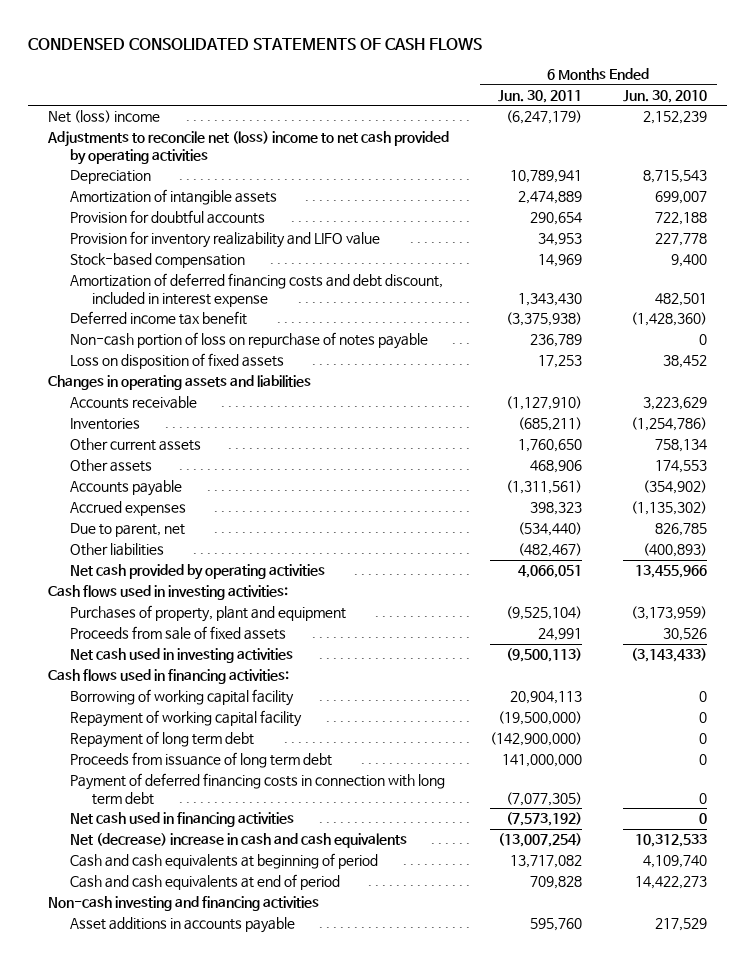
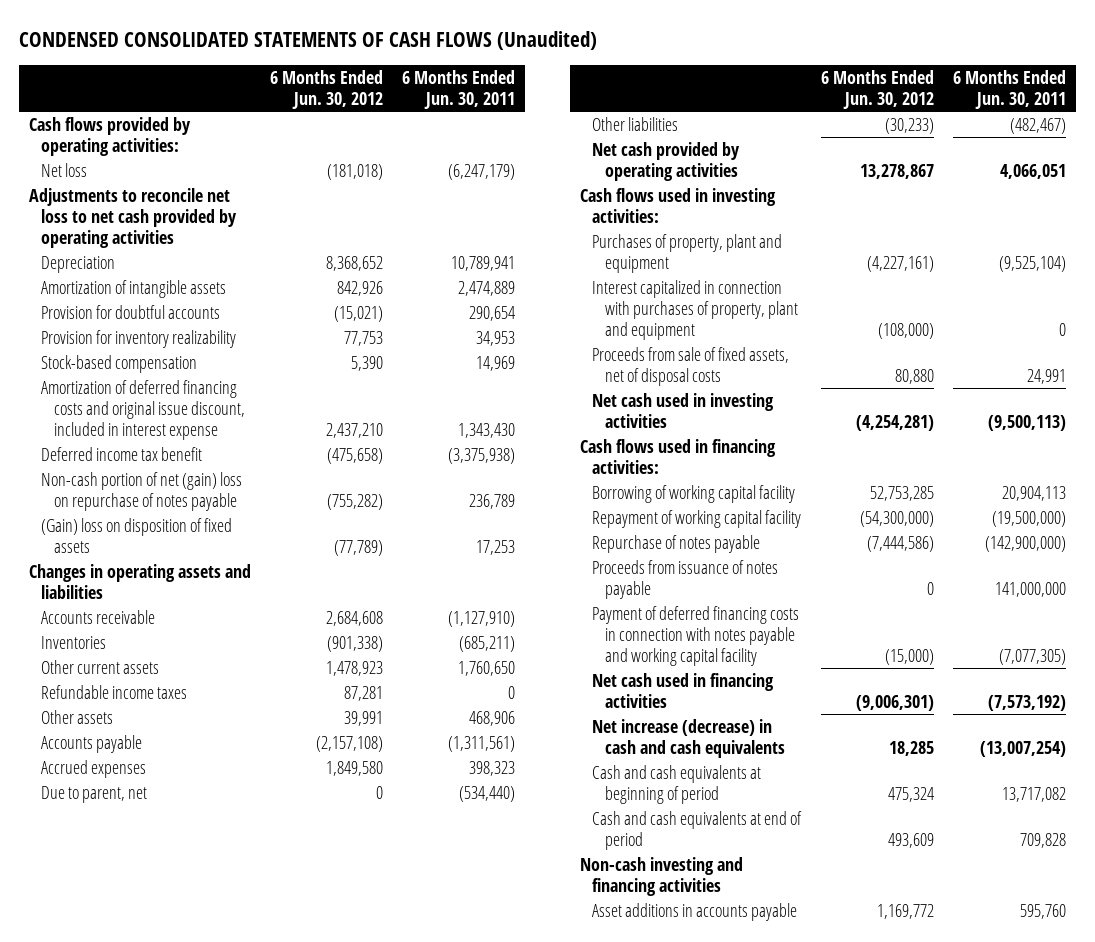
[27,37,482,50] CONDENSED CONSOLIDATED STATEMENTS OF CASH FLOWS -> [18,31,597,51] CONDENSED CONSOLIDATED STATEMENTS OF CASH FLOWS (Unaudited)
[622,90,707,104] Jun. 30, 2010 -> none
none -> [269,70,383,110] 6 Months Ended Jun. 30, 2012
none -> [28,117,191,156] Cash flows provided by operating activities:
[48,110,161,124] Net (loss) income -> [41,163,88,178] Net loss
[47,131,450,165] Adjustments to reconcile net (loss) income to net cash provided by operating activities -> [28,188,238,248] Adjustments to reconcile net loss to net cash provided by operating activities
[69,231,380,249] Provision for inventory realizability and LIFO value -> [41,330,237,349] Provision for inventory realizability
[69,273,443,307] Amortization of deferred financing costs and debt discount, included in interest expense -> [41,380,246,440] Amortization of deferred financing costs and original issue discount, included in interest expense
[69,332,428,350] Non-cash portion of loss on repurchase of notes payable -> [41,472,243,511] Non-cash portion of net (gain) loss on repurchase of notes payable
[69,353,284,370] Loss on disposition of fixed assets -> [41,518,233,553] (Gain) loss on disposition of fixed assets
none -> [41,685,188,700] Refundable income taxes
none -> [592,280,799,340] Interest capitalized in connection with purchases of property, plant and equipment
[69,626,286,641] Proceeds from sale of fixed assets -> [592,347,790,386] Proceeds from sale of fixed assets, net of disposal costs
[69,731,254,749] Repayment of long term debt -> [592,535,761,554] Repurchase of notes payable
[69,752,332,769] Proceeds from issuance of long term debt -> [592,560,779,599] Proceeds from issuance of notes payable
[69,773,445,805] Payment of deferred financing costs in connection with long term debt -> [592,606,800,666] Payment of deferred financing costs in connection with notes payable and working capital facility
[69,833,407,849] Net (decrease) increase in cash and cash equivalents -> [592,719,786,758] Net increase (decrease) in cash and cash equivalents

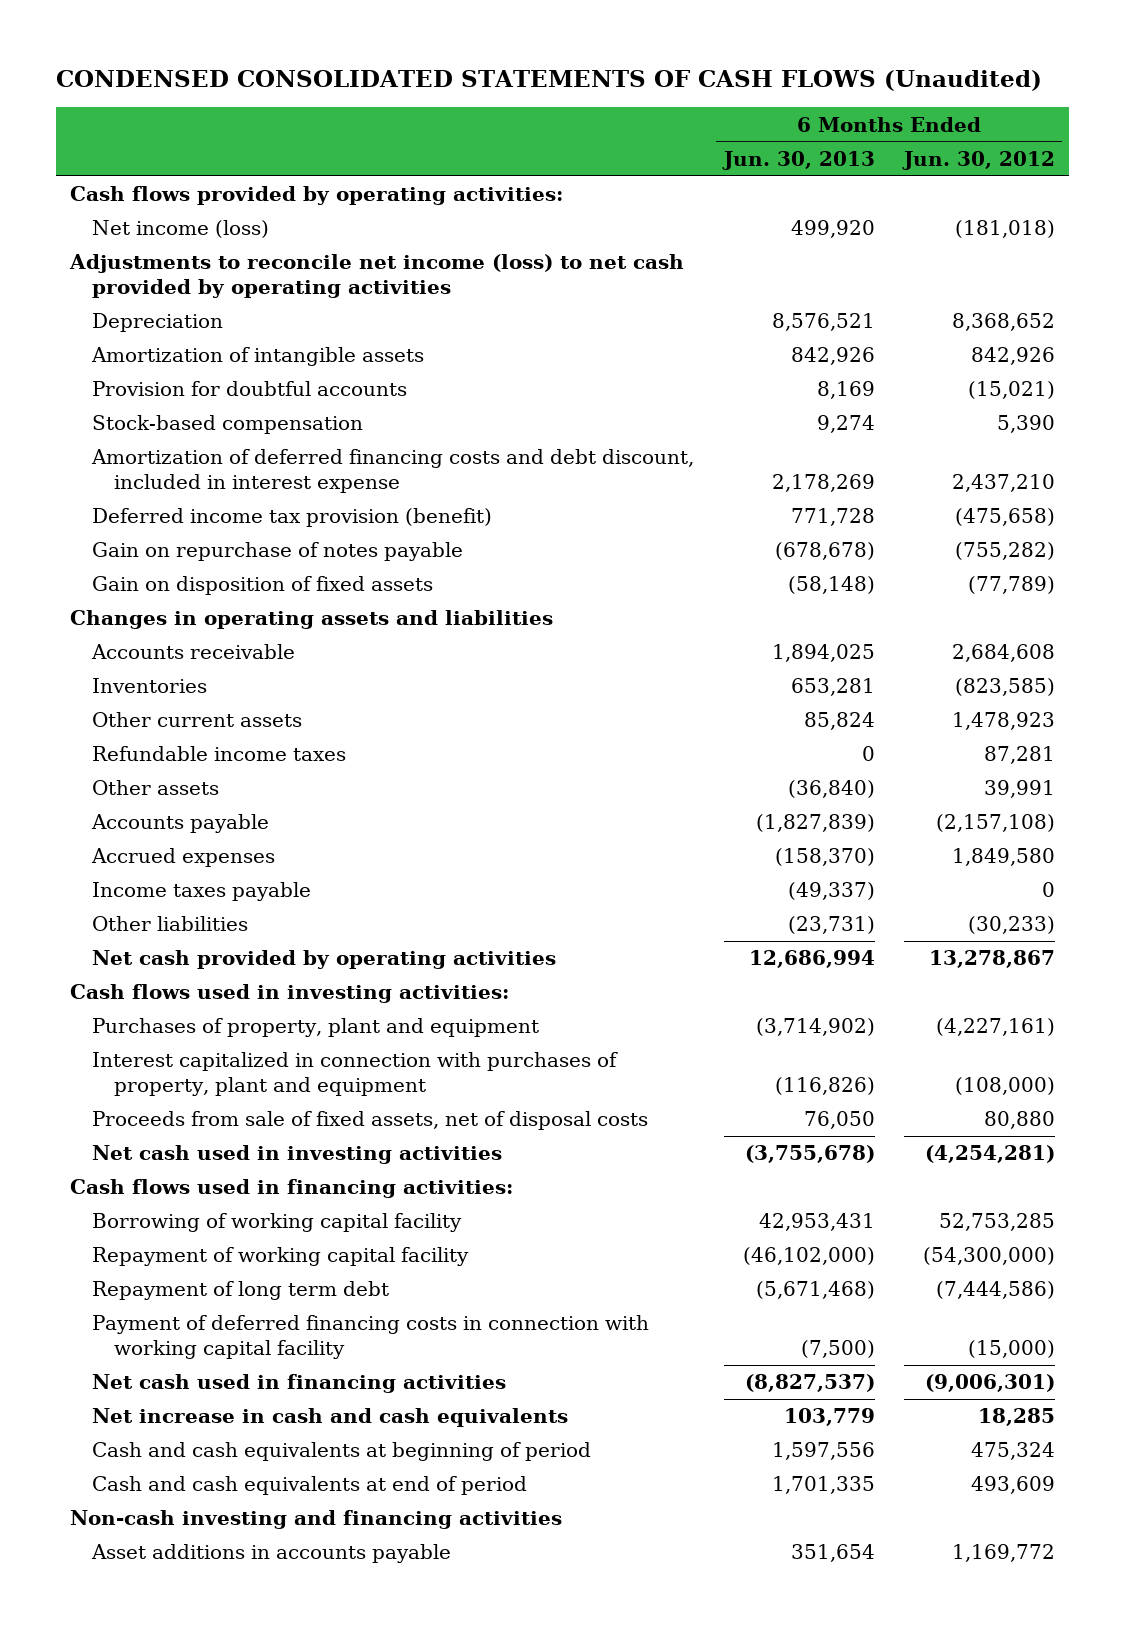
[402,70,516,110] 6 Months Ended Jun. 30, 2011 -> none
none -> [721,150,875,170] Jun. 30, 2013
[41,163,88,178] Net loss -> [92,220,270,239] Net income (loss)
[28,188,238,248] Adjustments to reconcile net loss to net cash provided by operating activities -> [69,254,685,298] Adjustments to reconcile net income (loss) to net cash provided by operating activities
[41,330,237,349] Provision for inventory realizability -> none
[41,380,246,440] Amortization of deferred financing costs and original issue discount, included in interest expense -> [91,449,695,493] Amortization of deferred financing costs and debt discount, included in interest expense
[41,447,203,462] Deferred income tax benefit -> [92,508,493,528] Deferred income tax provision (benefit)
[41,472,243,511] Non-cash portion of net (gain) loss on repurchase of notes payable -> [92,542,464,562] Gain on repurchase of notes payable
[41,518,233,553] (Gain) loss on disposition of fixed assets -> [92,576,434,596] Gain on disposition of fixed assets
[326,636,383,653] (901,338) -> [954,678,1055,697] (823,585)
[41,786,148,804] Due to parent, net -> none
none -> [92,882,312,902] Income taxes payable
[592,560,779,599] Proceeds from issuance of notes payable -> none
[592,535,761,554] Repurchase of notes payable -> [92,1281,390,1301] Repayment of long term debt
[592,606,800,666] Payment of deferred financing costs in connection with notes payable and working capital facility -> [92,1315,650,1359] Payment of deferred financing costs in connection with working capital facility
[592,719,786,758] Net increase (decrease) in cash and cash equivalents -> [92,1408,569,1428] Net increase in cash and cash equivalents

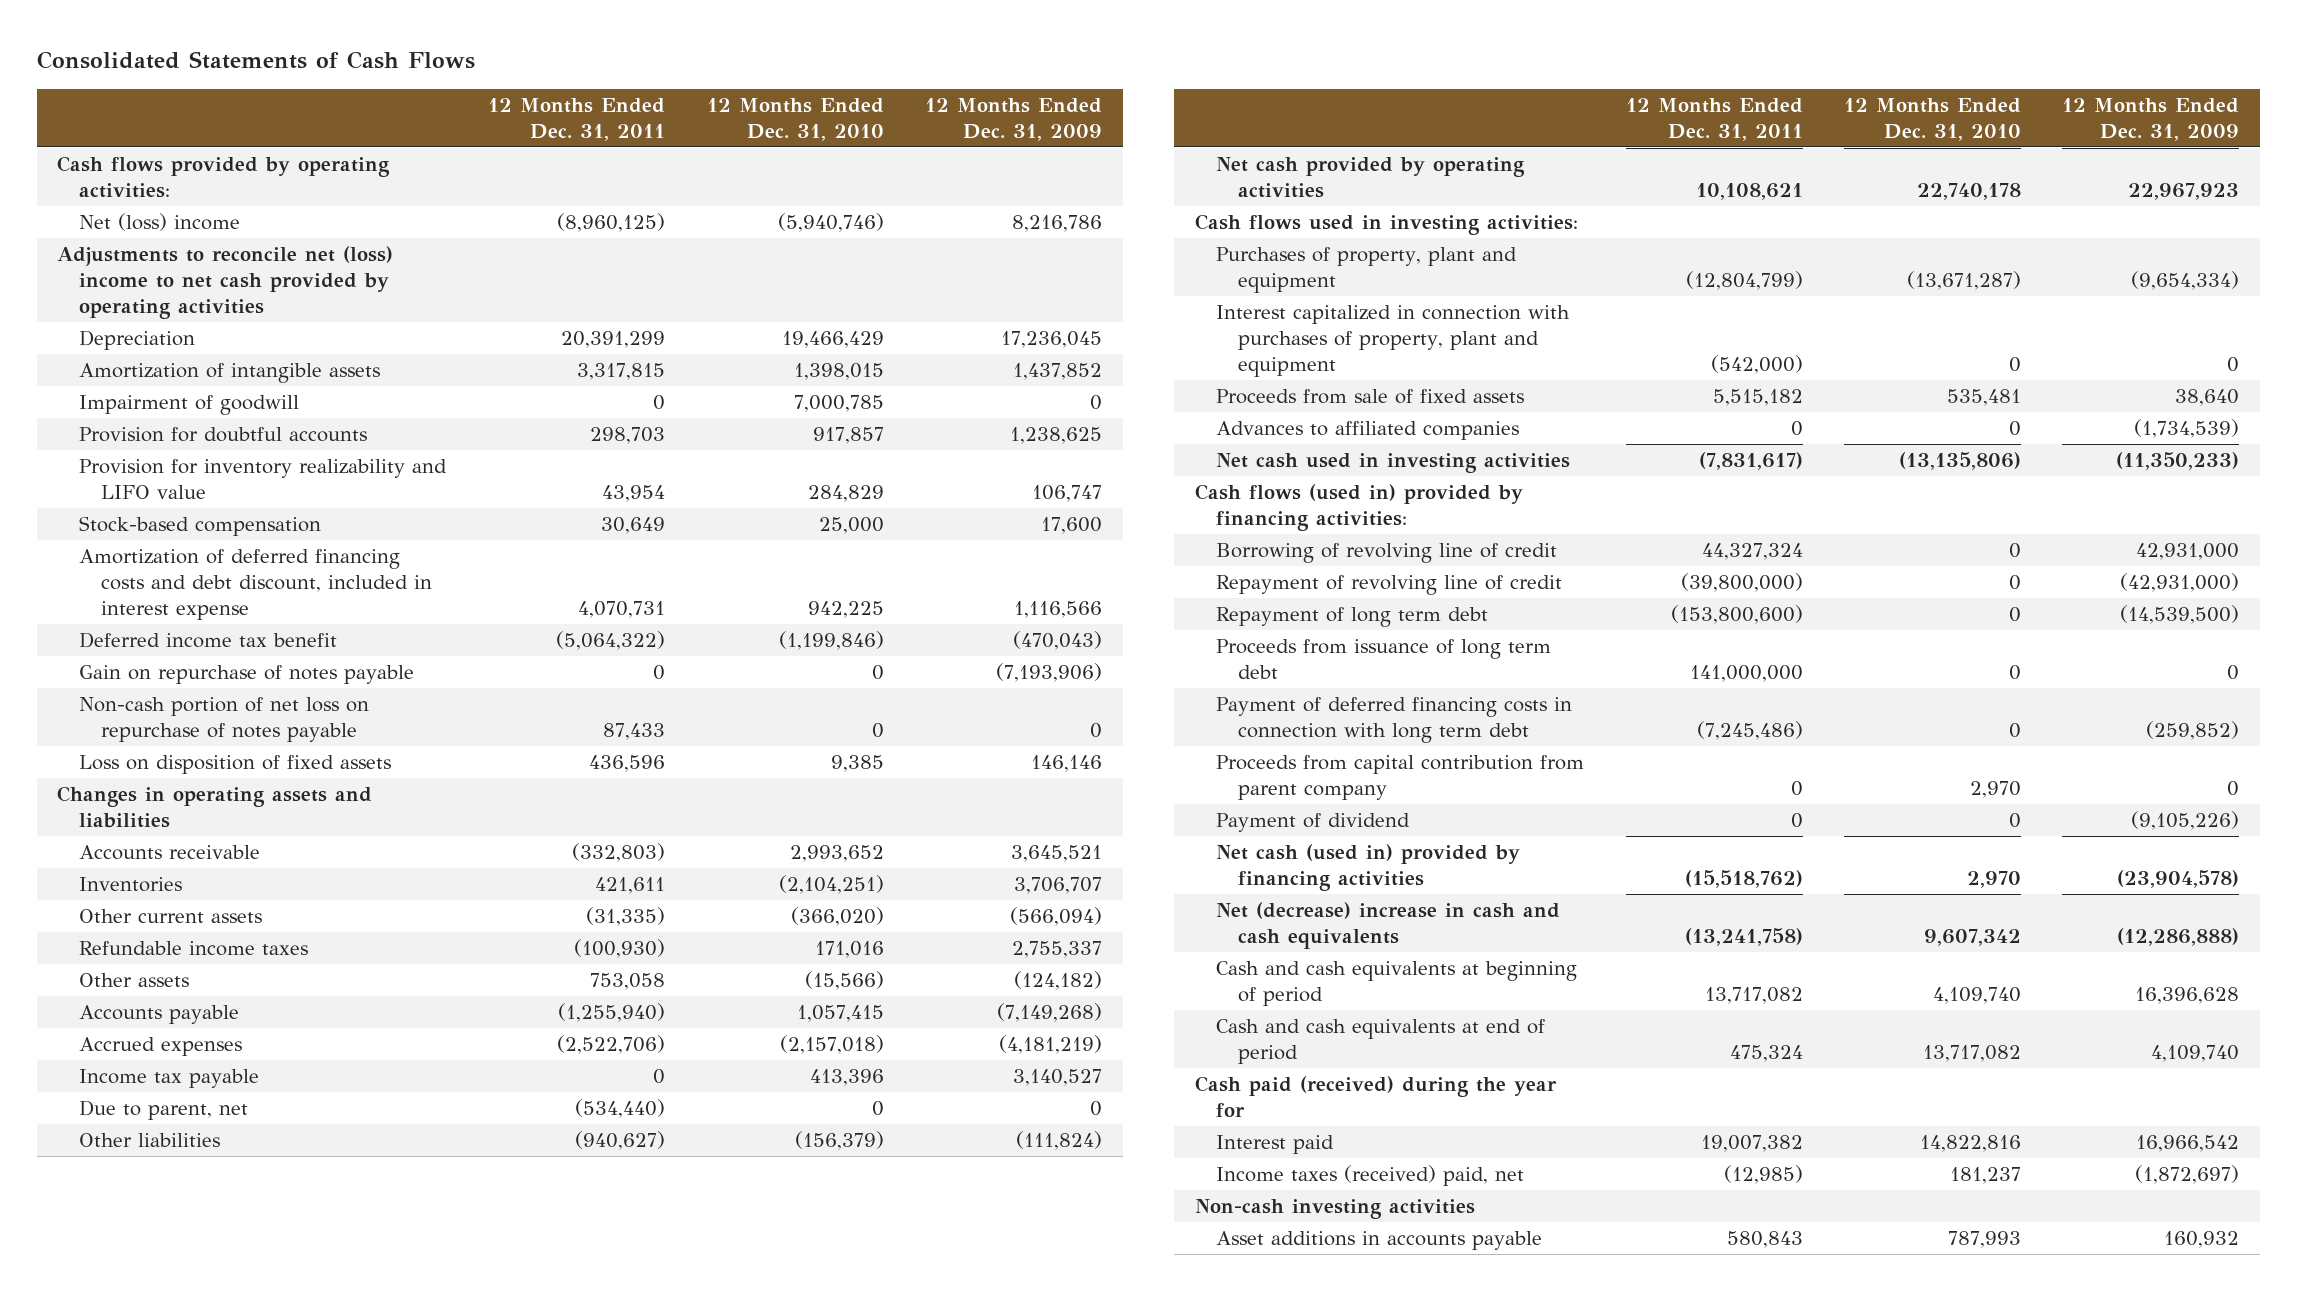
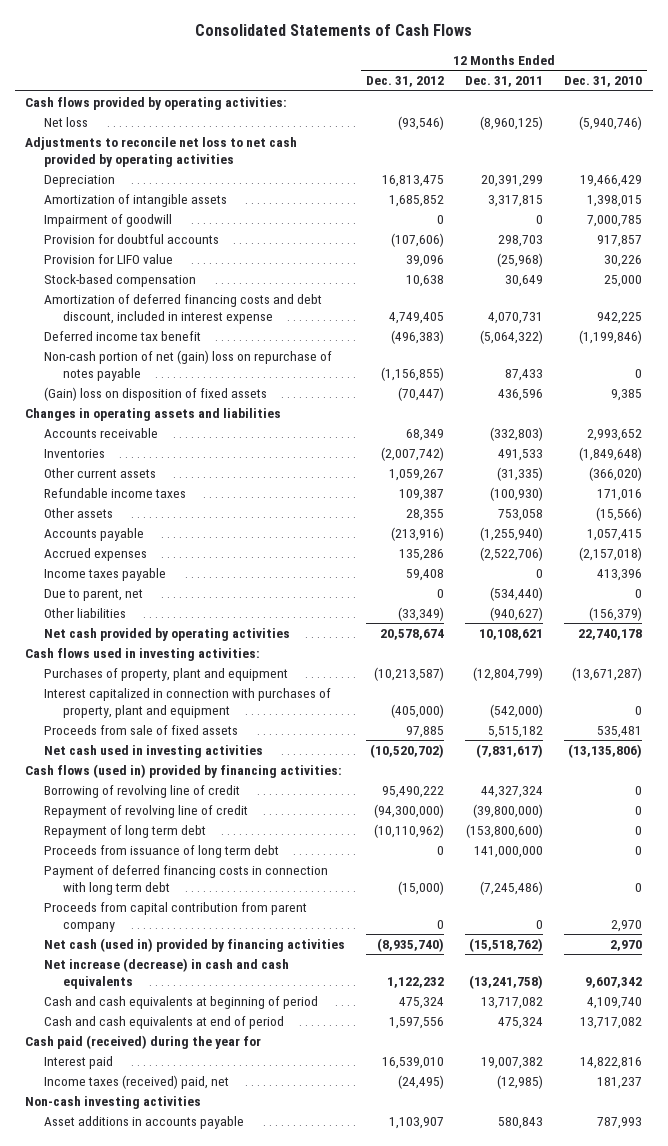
[924,98,1102,142] 12 Months Ended Dec. 31, 2009 -> none
none -> [366,76,445,88] Dec. 31, 2012
[78,212,240,231] Net (loss) income -> [44,117,89,128] Net loss
[57,245,394,320] Adjustments to reconcile net (loss) income to net cash provided by operating activities -> [25,137,298,167] Adjustments to reconcile net loss to net cash provided by operating activities
[78,458,447,500] Provision for inventory realizability and LIFO value -> [44,254,174,265] Provision for LIFO value
[602,485,666,503] 43,954 -> [497,253,544,268] (25,968)
[807,485,884,503] 284,829 -> [604,255,643,268] 30,226
[78,664,414,684] Gain on repurchase of notes payable -> none
[78,696,369,743] Non-cash portion of net loss on repurchase of notes payable -> [44,350,333,381] Non-cash portion of net (gain) loss on repurchase of notes payable
[78,754,391,774] Loss on disposition of fixed assets -> [44,387,268,402] (Gain) loss on disposition of fixed assets
[595,876,666,894] 421,611 -> [498,449,544,462] 491,533
[778,874,884,894] (2,104,251) -> [579,447,643,462] (1,849,648)
[78,1068,259,1088] Income tax payable -> [44,568,167,582] Income taxes payable
[1216,420,1520,440] Advances to affiliated companies -> none
[1216,812,1411,832] Payment of dividend -> none
[1216,901,1561,950] Net (decrease) increase in cash and cash equivalents -> [44,958,290,989] Net increase (decrease) in cash and cash equivalents

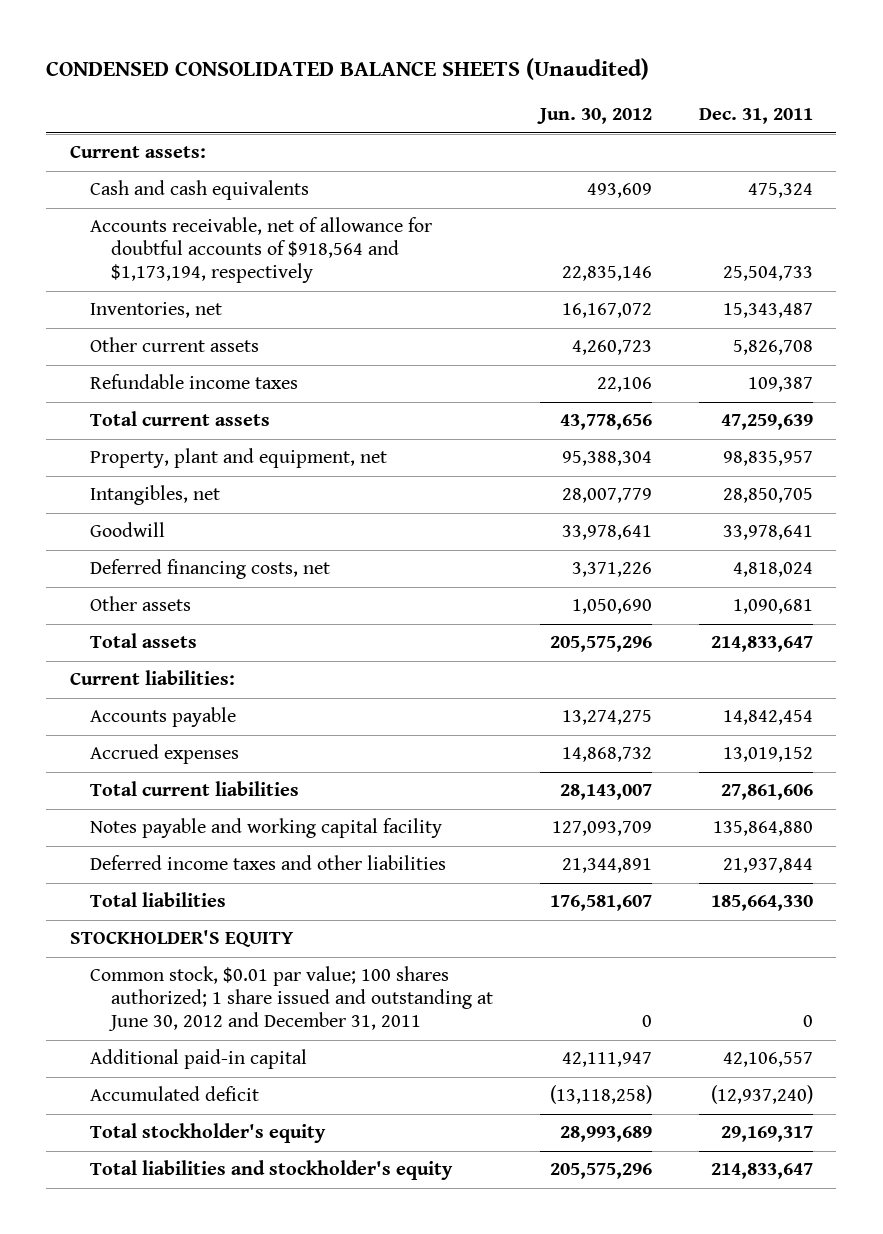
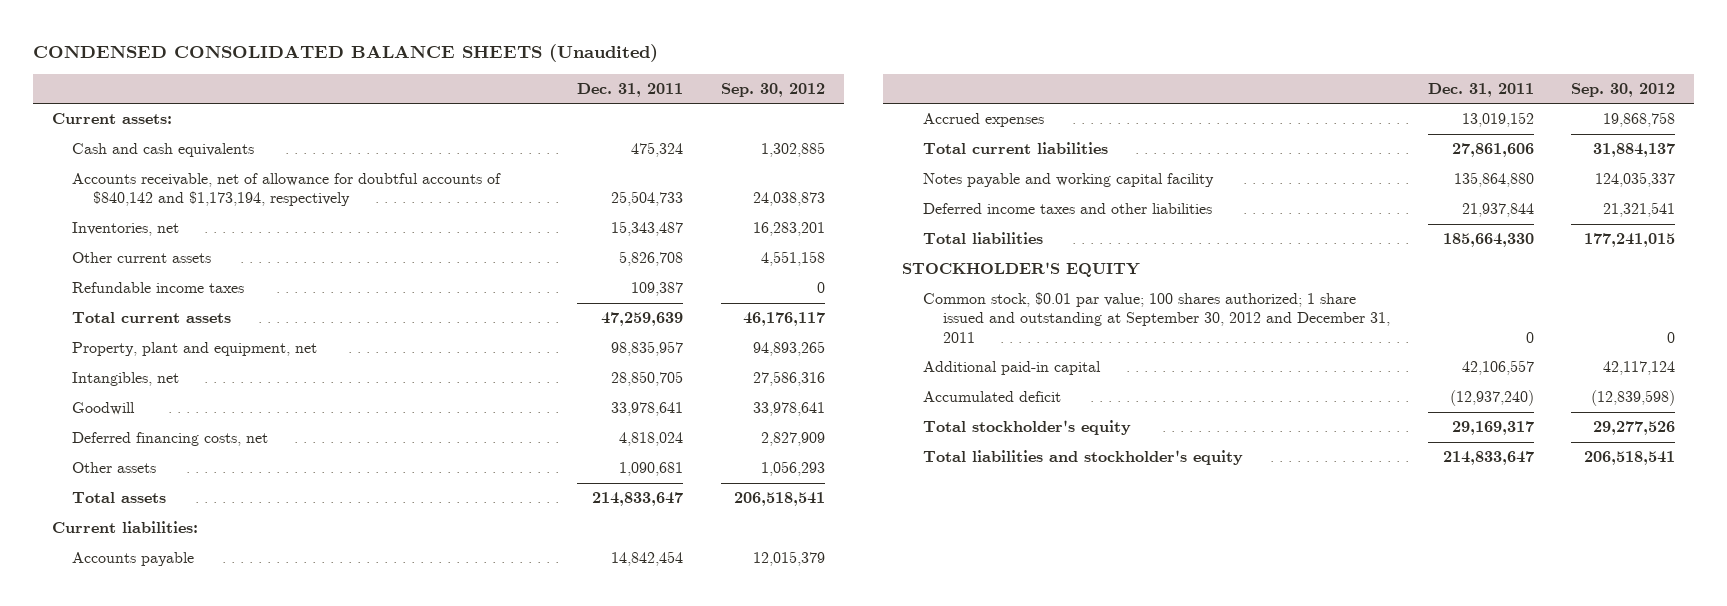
[537,108,653,125] Jun. 30, 2012 -> none
none -> [721,82,826,97] Sep. 30, 2012
[90,217,433,284] Accounts receivable, net of allowance for doubtful accounts of $918,564 and $1,173,194, respectively -> [72,173,502,207] Accounts receivable, net of allowance for doubtful accounts of $840,142 and $1,173,194, respectively
[90,966,494,1032] Common stock, $0.01 par value; 100 shares authorized; 1 share issued and outstanding at June 30, 2012 and December 31, 2011 -> [922,292,1390,343] Common stock, $0.01 par value; 100 shares authorized; 1 share issued and outstanding at September 30, 2012 and December 31, 2011

